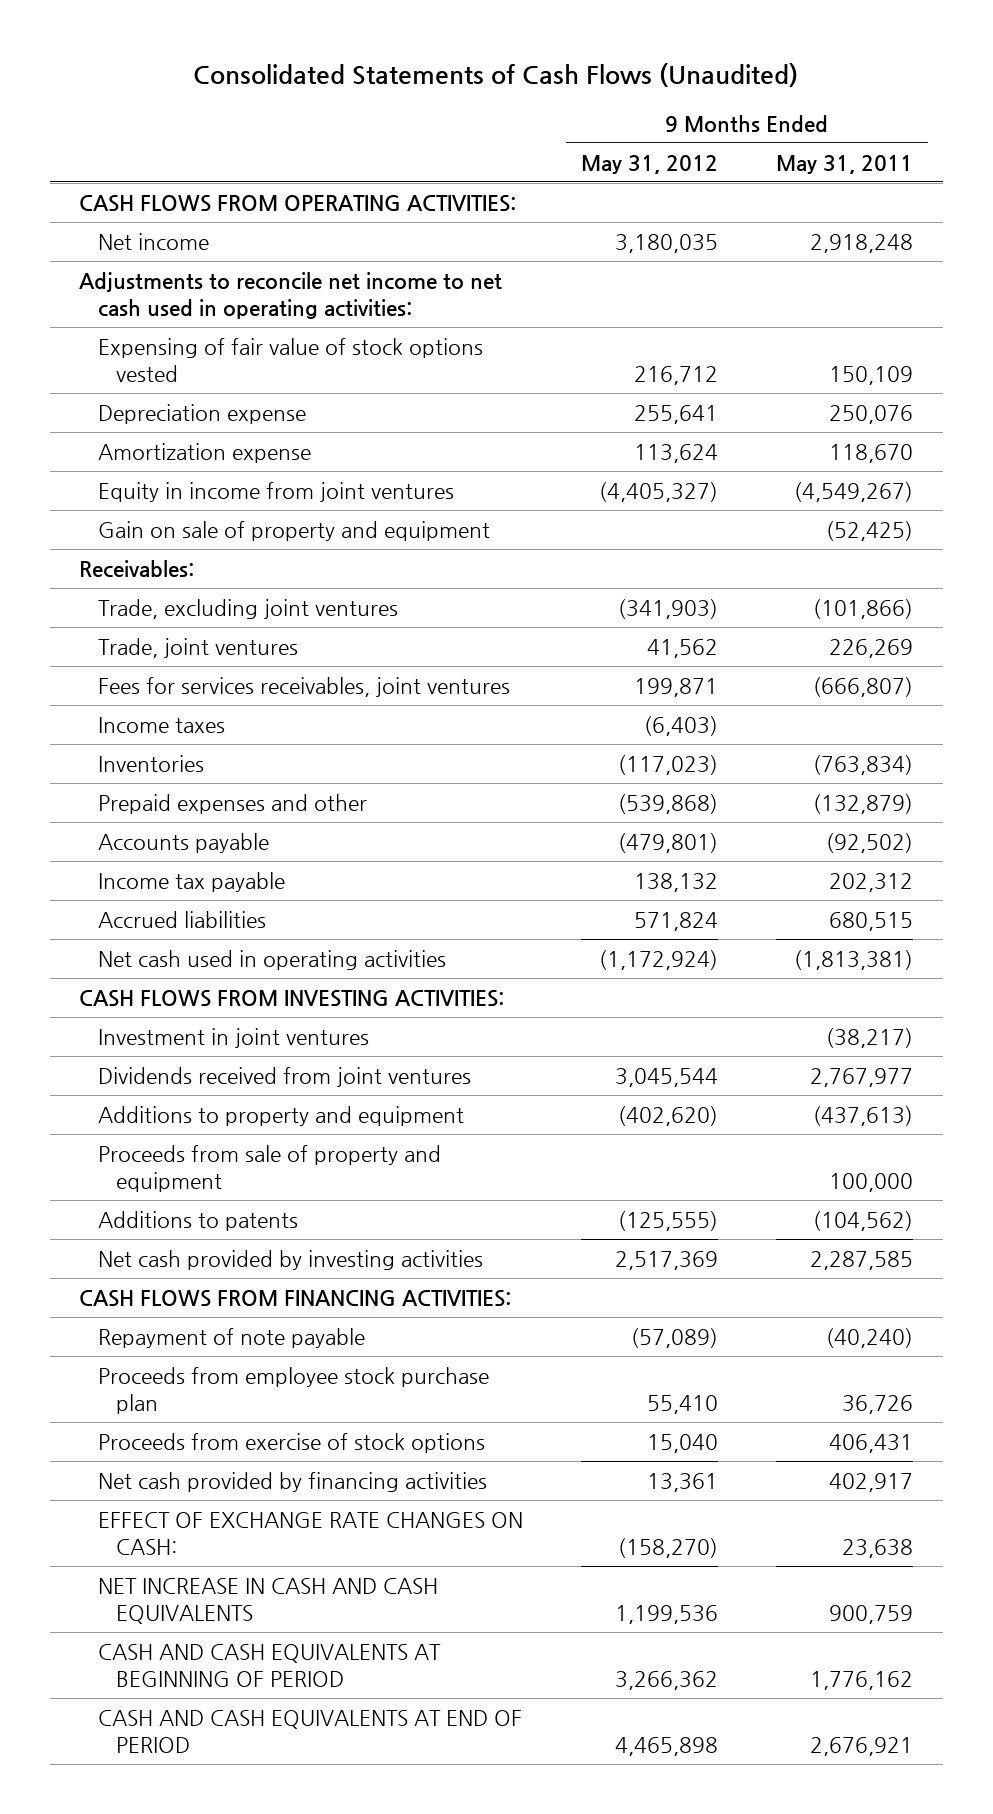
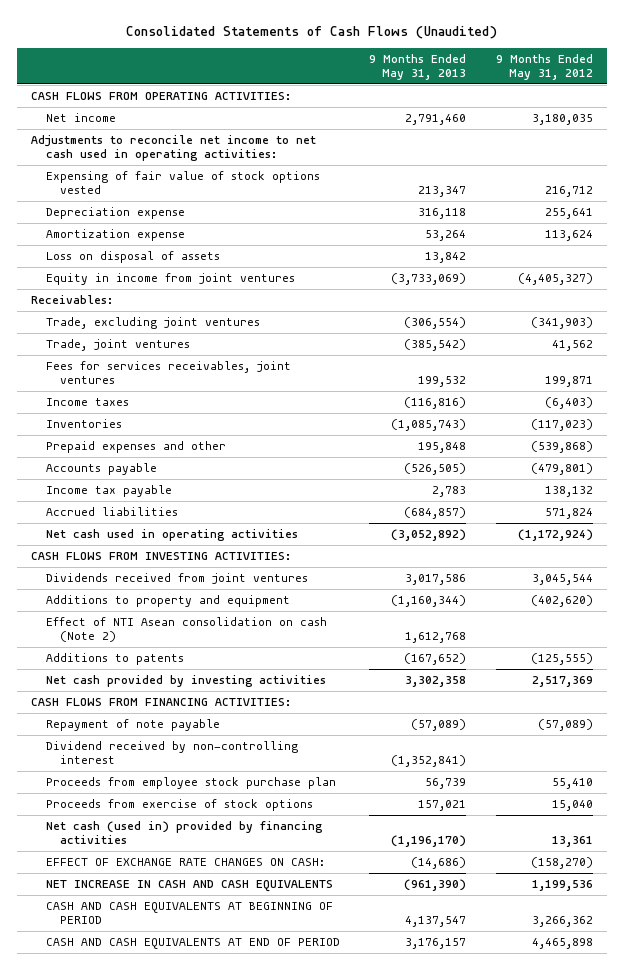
[776,154,914,174] May 31, 2011 -> none
none -> [369,53,467,81] 9 Months Ended May 31, 2013
none -> [45,251,220,264] Loss on disposal of assets
[97,520,490,541] Gain on sale of property and equipment -> none
[97,1027,369,1048] Investment in joint ventures -> none
[97,1144,441,1192] Proceeds from sale of property and equipment -> none
none -> [45,617,327,643] Effect of NTI Asean consolidation on cash (Note 2)
none -> [45,741,298,765] Dividend received by non-controlling interest
[97,1471,487,1492] Net cash provided by financing activities -> [45,821,323,845] Net cash (used in) provided by financing activities

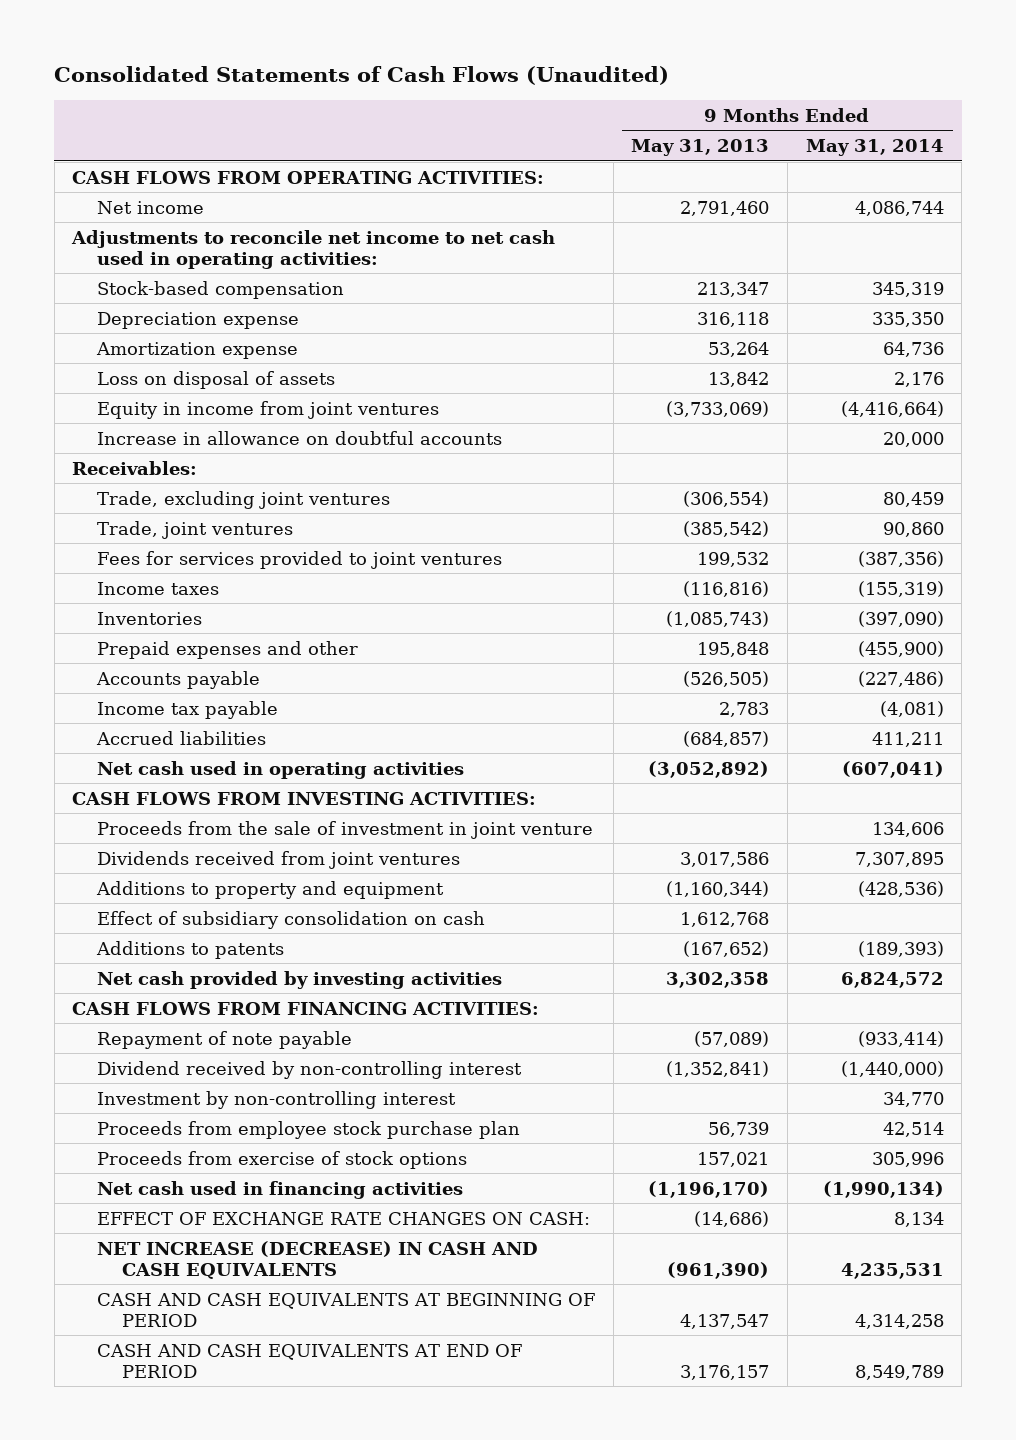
[495,53,593,81] 9 Months Ended May 31, 2012 -> none
none -> [805,139,944,157] May 31, 2014
[45,171,320,195] Expensing of fair value of stock options vested -> [96,280,344,299] Stock-based compensation
none -> [96,430,502,445] Increase in allowance on doubtful accounts
[45,361,291,385] Fees for services receivables, joint ventures -> [96,550,502,569] Fees for services provided to joint ventures
none -> [96,820,593,839] Proceeds from the sale of investment in joint venture
[45,617,327,643] Effect of NTI Asean consolidation on cash (Note 2) -> [96,910,485,929] Effect of subsidiary consolidation on cash
none -> [96,1090,456,1109] Investment by non-controlling interest
[45,821,323,845] Net cash (used in) provided by financing activities -> [96,1180,463,1199] Net cash used in financing activities
[45,880,333,893] NET INCREASE IN CASH AND CASH EQUIVALENTS -> [96,1240,538,1279] NET INCREASE (DECREASE) IN CASH AND CASH EQUIVALENTS

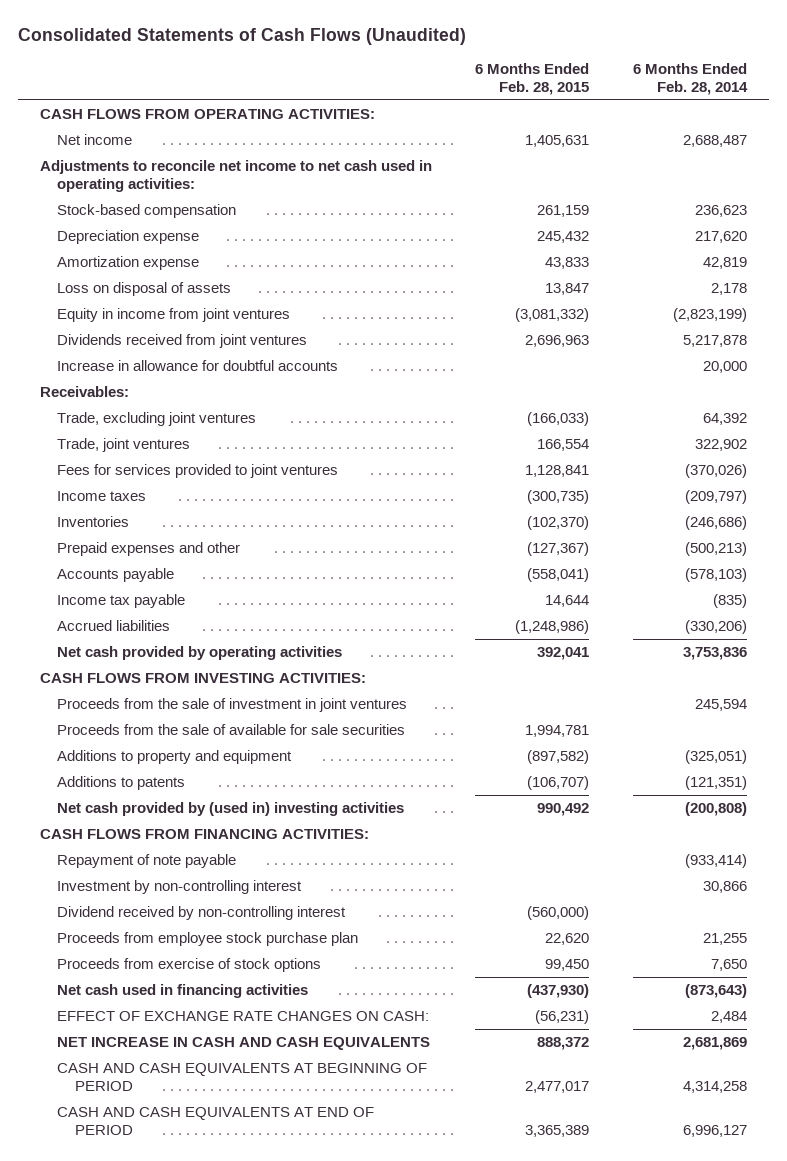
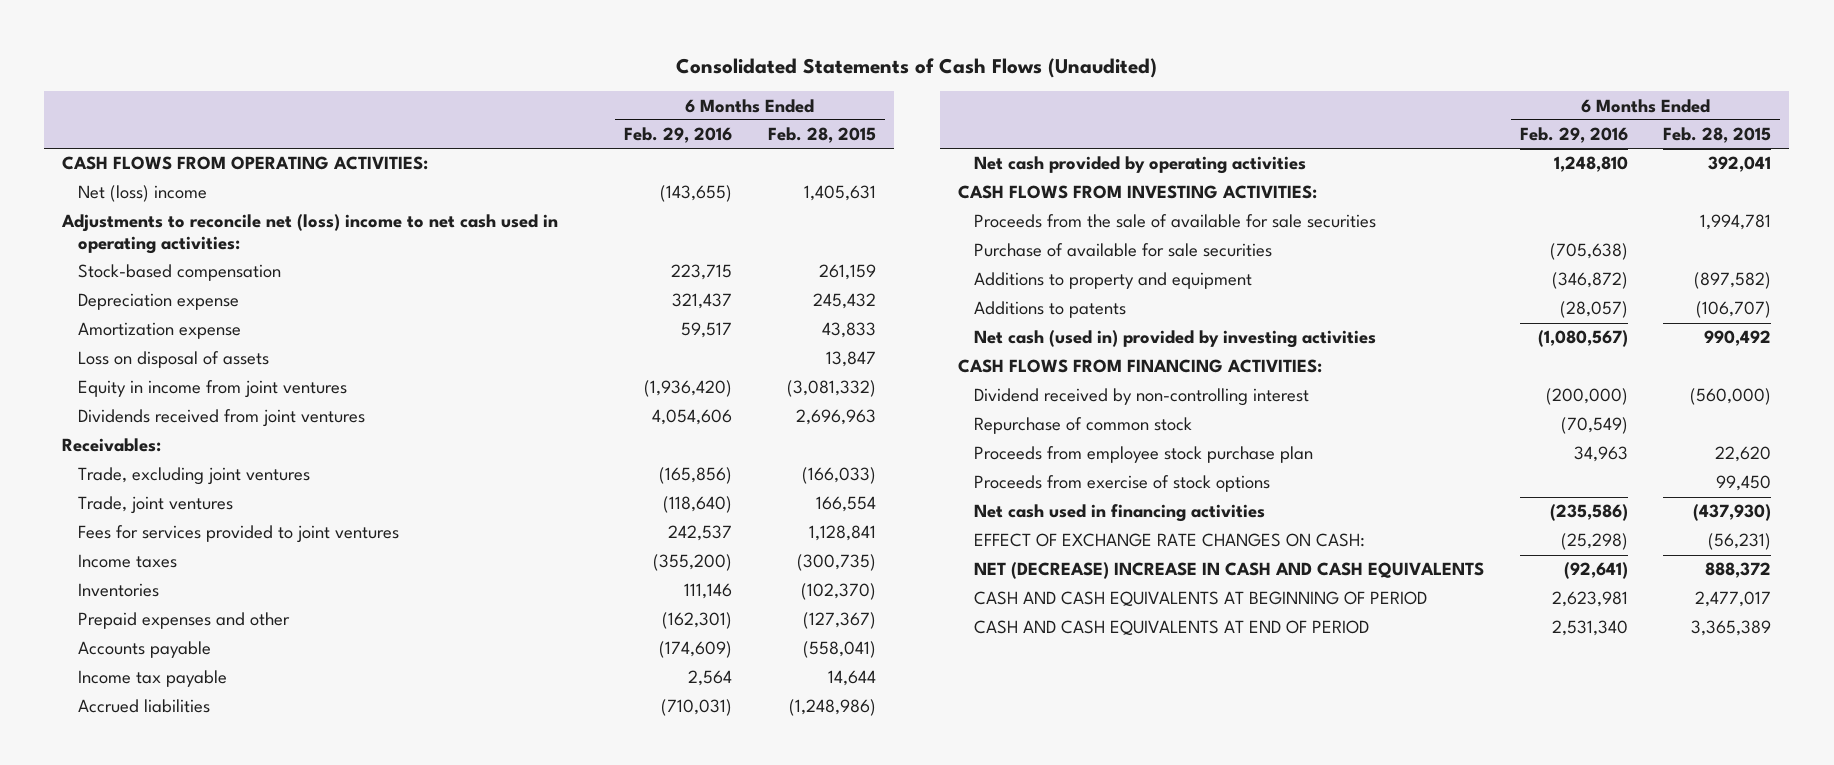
[633,63,749,96] 6 Months Ended Feb. 28, 2014 -> none
none -> [624,127,733,144] Feb. 29, 2016
[57,134,133,146] Net income -> [78,185,208,203] Net (loss) income
[39,160,432,192] Adjustments to reconcile net income to net cash used in operating activities: -> [61,214,559,254] Adjustments to reconcile net (loss) income to net cash used in operating activities:
[57,360,339,372] Increase in allowance for doubtful accounts -> none
[57,698,408,713] Proceeds from the sale of investment in joint ventures -> none
none -> [973,243,1272,258] Purchase of available for sale securities
[57,802,405,817] Net cash provided by (used in) investing activities -> [973,330,1376,349] Net cash (used in) provided by investing activities
[57,854,237,869] Repayment of note payable -> none
[57,880,303,895] Investment by non-controlling interest -> none
none -> [973,417,1192,435] Repurchase of common stock
[57,1037,431,1051] NET INCREASE IN CASH AND CASH EQUIVALENTS -> [973,562,1484,580] NET (DECREASE) INCREASE IN CASH AND CASH EQUIVALENTS

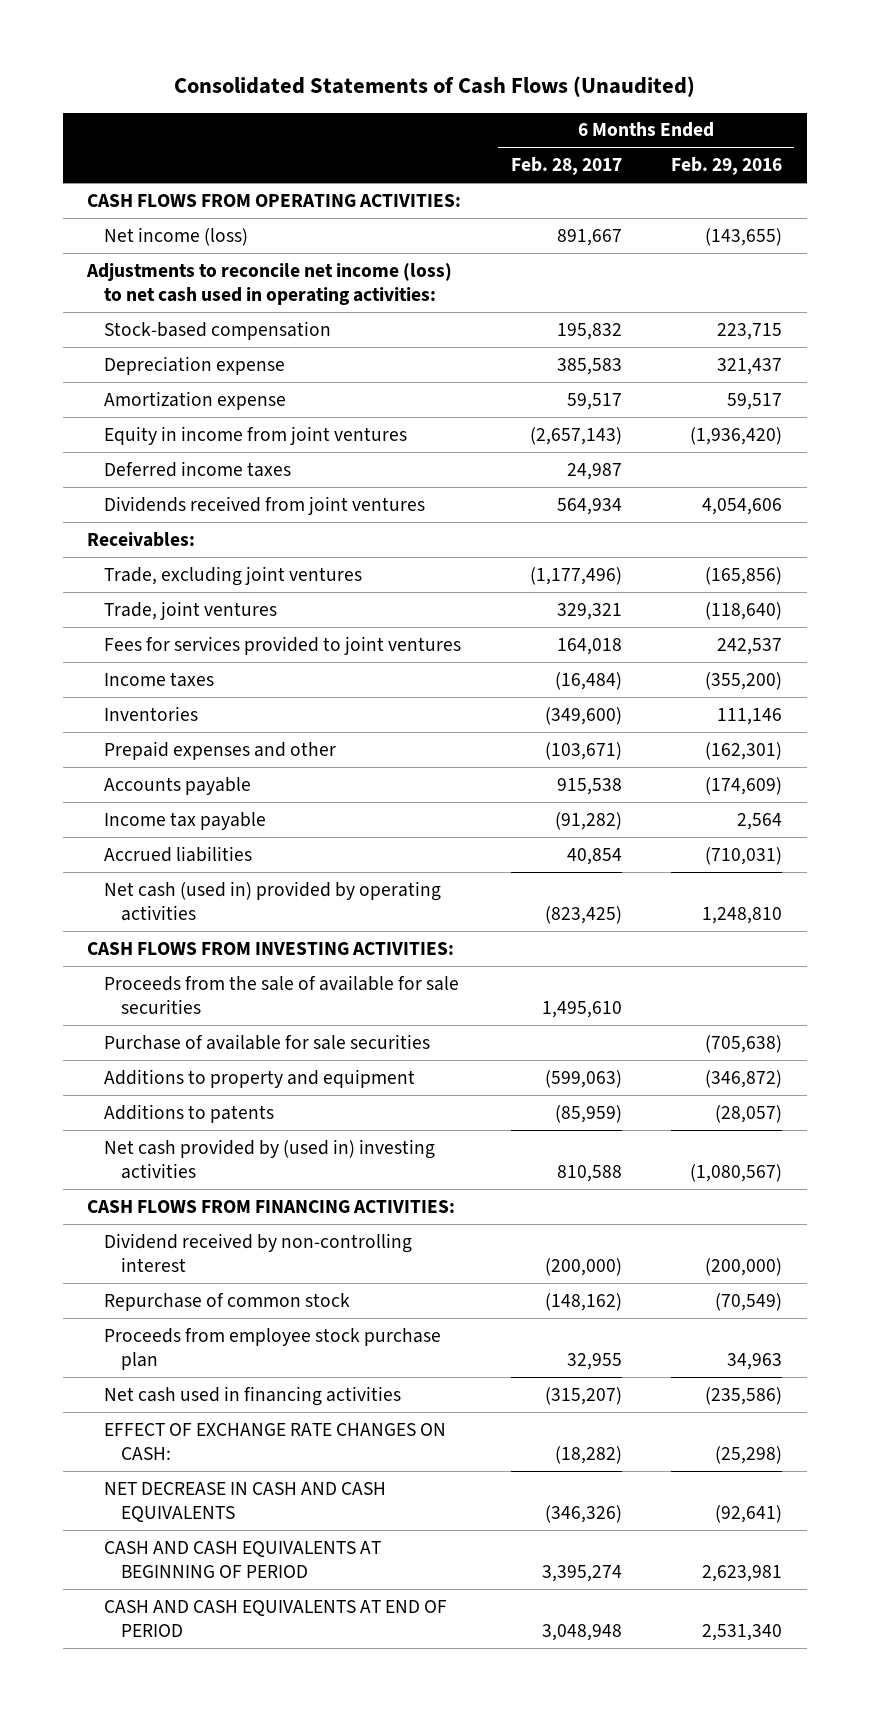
[768,127,877,144] Feb. 28, 2015 -> none
none -> [510,157,622,176] Feb. 28, 2017
[78,185,208,203] Net (loss) income -> [104,226,249,246] Net income (loss)
[61,214,559,254] Adjustments to reconcile net (loss) income to net cash used in operating activities: -> [86,262,453,306] Adjustments to reconcile net income (loss) to net cash used in operating activities:
[78,351,270,369] Loss on disposal of assets -> none
none -> [104,460,292,477] Deferred income taxes
[973,156,1306,175] Net cash provided by operating activities -> [104,880,442,922] Net cash (used in) provided by operating activities
[973,330,1376,349] Net cash (used in) provided by investing activities -> [104,1138,436,1180] Net cash provided by (used in) investing activities
[973,475,1270,493] Proceeds from exercise of stock options -> none
[973,562,1484,580] NET (DECREASE) INCREASE IN CASH AND CASH EQUIVALENTS -> [104,1481,387,1523] NET DECREASE IN CASH AND CASH EQUIVALENTS

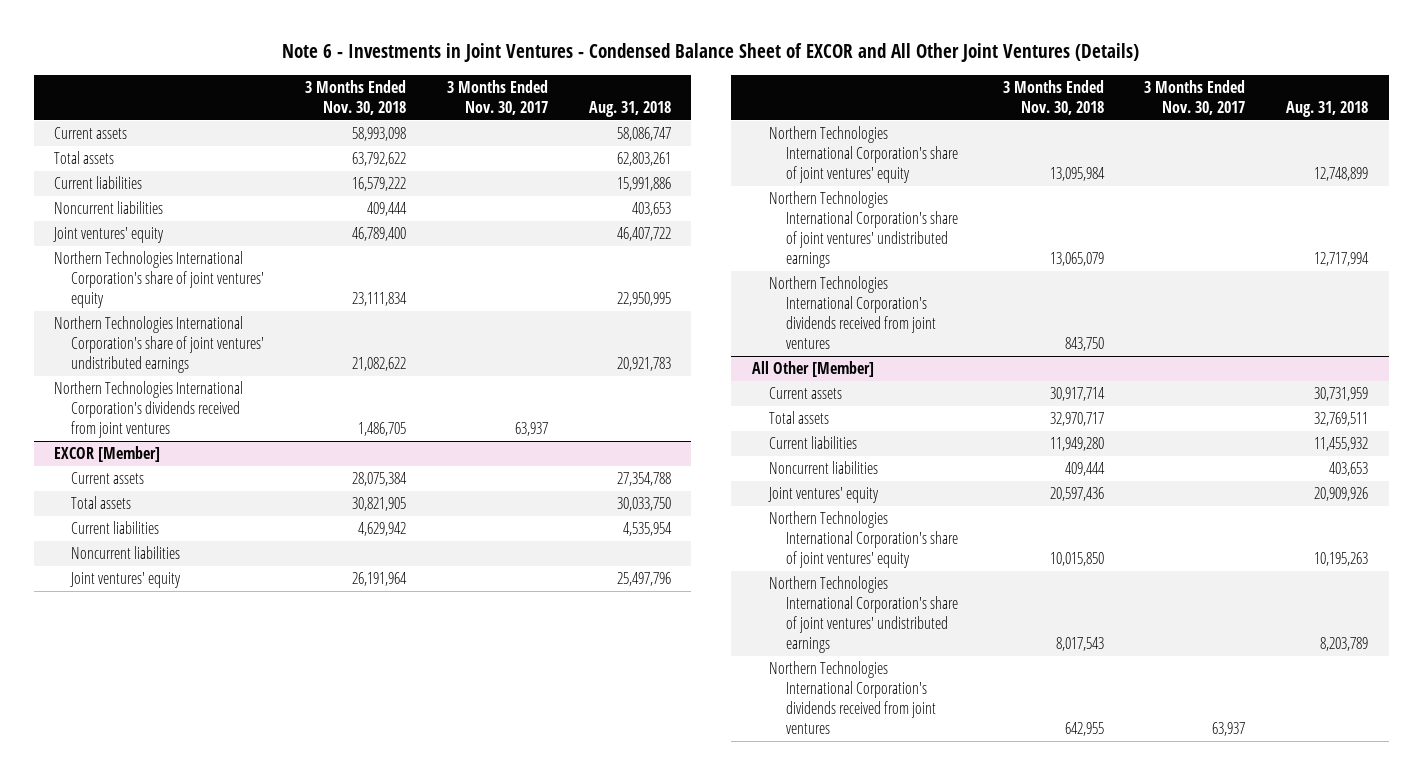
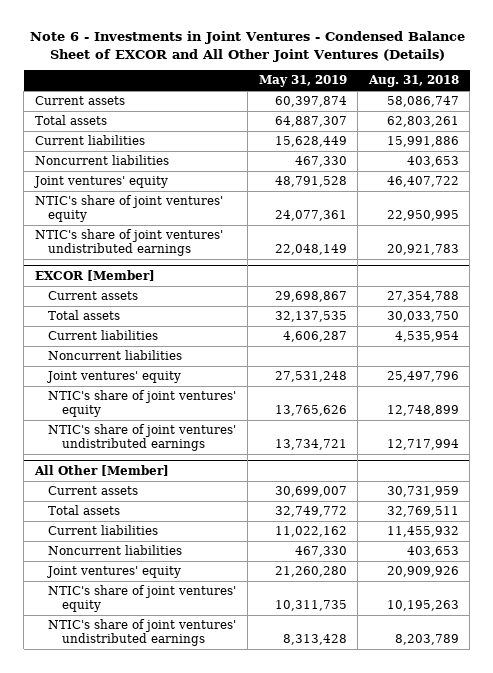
[304,79,406,115] 3 Months Ended Nov. 30, 2018 -> none
[446,79,548,115] 3 Months Ended Nov. 30, 2017 -> none
none -> [258,75,347,88] May 31, 2019
[53,381,243,439] Northern Technologies International Corporation's dividends received from joint ventures -> none
[53,251,264,309] Northern Technologies International Corporation's share of joint ventures' equity -> [34,195,223,222] NTIC's share of joint ventures' equity
[53,316,264,374] Northern Technologies International Corporation's share of joint ventures' undistributed earnings -> [34,229,223,256] NTIC's share of joint ventures' undistributed earnings
[768,276,936,350] Northern Technologies International Corporation's dividends received from joint ventures -> none
[768,126,958,184] Northern Technologies International Corporation's share of joint ventures' equity -> [48,390,237,417] NTIC's share of joint ventures' equity
[768,191,958,269] Northern Technologies International Corporation's share of joint ventures' undistributed earnings -> [48,424,237,451] NTIC's share of joint ventures' undistributed earnings
[768,661,936,735] Northern Technologies International Corporation's dividends received from joint ventures -> none
[768,511,958,569] Northern Technologies International Corporation's share of joint ventures' equity -> [48,585,237,612] NTIC's share of joint ventures' equity
[768,576,958,654] Northern Technologies International Corporation's share of joint ventures' undistributed earnings -> [48,619,237,646] NTIC's share of joint ventures' undistributed earnings

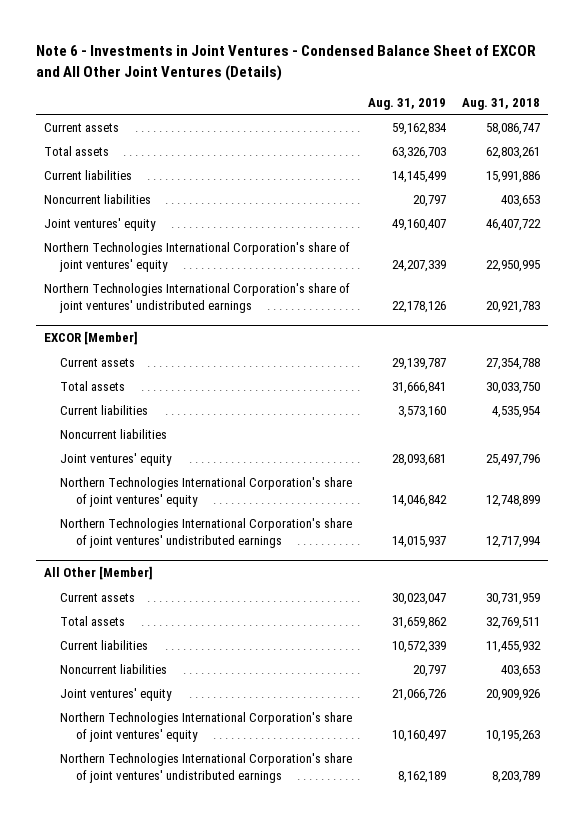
[258,75,347,88] May 31, 2019 -> none
none -> [367,97,446,110] Aug. 31, 2019
[34,195,223,222] NTIC's share of joint ventures' equity -> [43,241,350,272] Northern Technologies International Corporation's share of joint ventures' equity
[34,229,223,256] NTIC's share of joint ventures' undistributed earnings -> [43,282,350,313] Northern Technologies International Corporation's share of joint ventures' undistributed earnings
[48,390,237,417] NTIC's share of joint ventures' equity -> [59,476,352,507] Northern Technologies International Corporation's share of joint ventures' equity
[48,424,237,451] NTIC's share of joint ventures' undistributed earnings -> [59,517,352,548] Northern Technologies International Corporation's share of joint ventures' undistributed earnings
[48,585,237,612] NTIC's share of joint ventures' equity -> [59,711,352,742] Northern Technologies International Corporation's share of joint ventures' equity
[48,619,237,646] NTIC's share of joint ventures' undistributed earnings -> [59,752,352,783] Northern Technologies International Corporation's share of joint ventures' undistributed earnings

